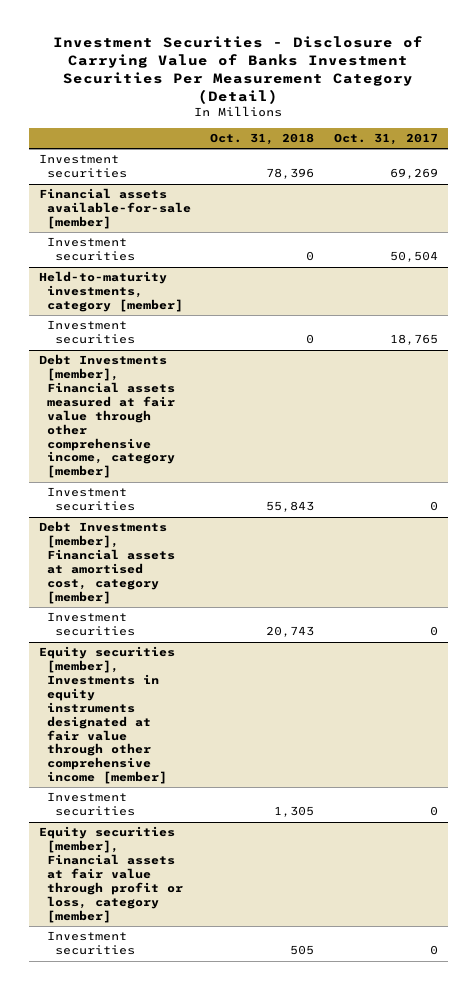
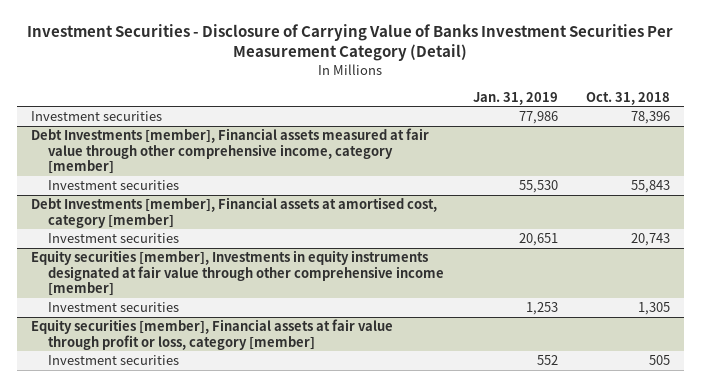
[333,133,438,146] Oct. 31, 2017 -> none
none -> [472,91,558,105] Jan. 31, 2019
[38,188,191,230] Financial assets available-for-sale [member] -> none
[46,237,135,262] Investment securities -> none
[38,271,183,313] Held-to-maturity investments, category [member] -> none
[46,320,135,345] Investment securities -> none

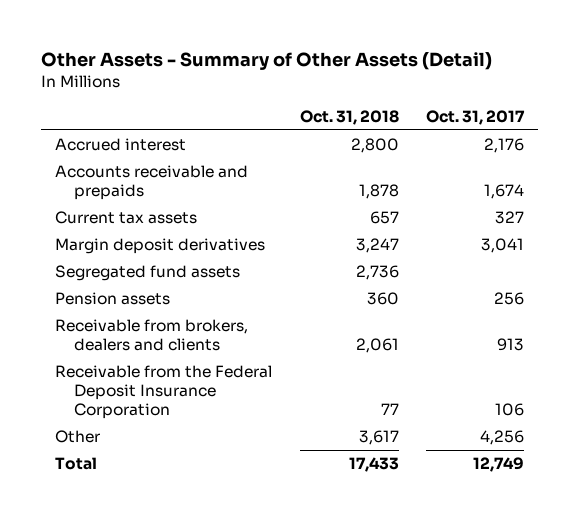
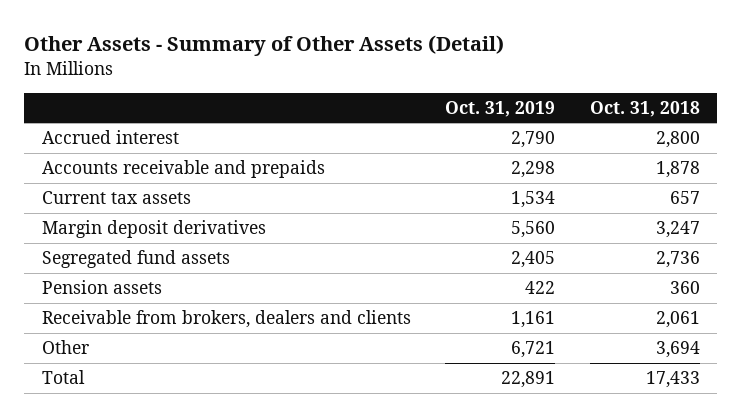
[426,109,526,125] Oct. 31, 2017 -> none
none -> [445,100,556,117] Oct. 31, 2019
[55,365,273,420] Receivable from the Federal Deposit Insurance Corporation -> none
[358,430,399,446] 3,617 -> [655,341,700,359] 3,694

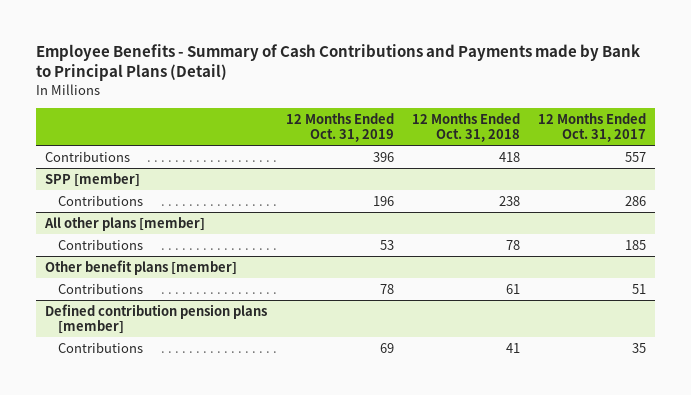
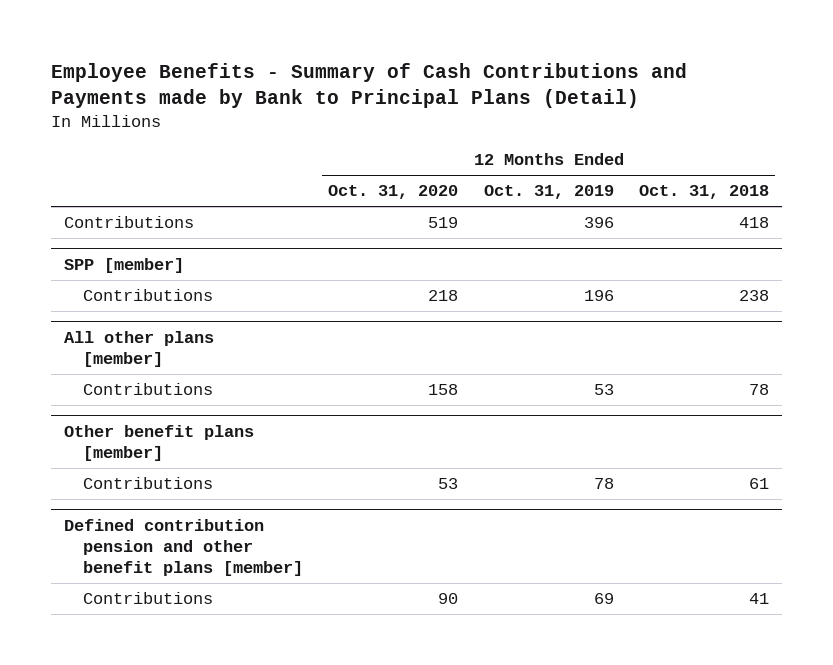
[537,112,646,143] 12 Months Ended Oct. 31, 2017 -> none
none -> [328,185,459,200] Oct. 31, 2020
[45,303,268,335] Defined contribution pension plans [member] -> [64,518,303,576] Defined contribution pension and other benefit plans [member]

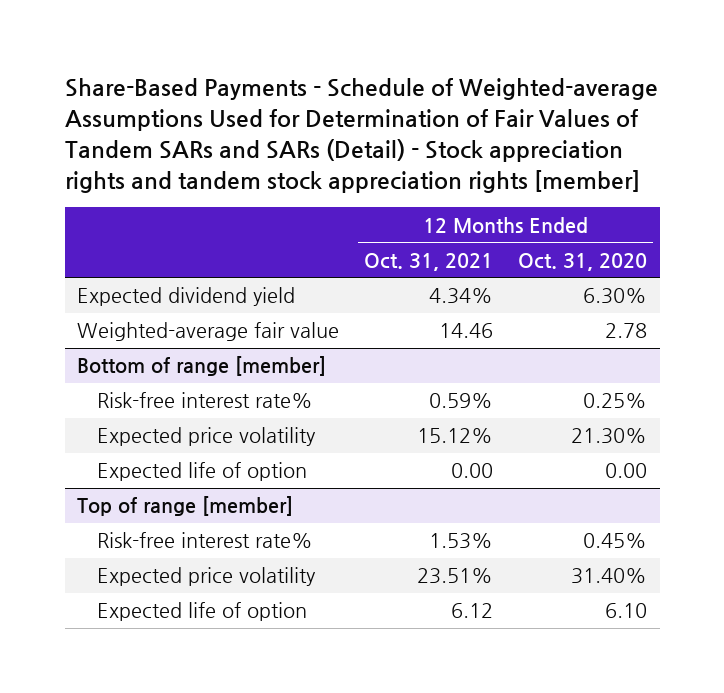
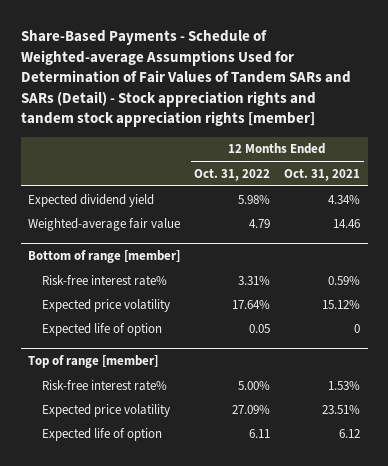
[518,252,648,271] Oct. 31, 2020 -> none
none -> [194,168,271,181] Oct. 31, 2022
[451,463,494,479] 0.00 -> [354,323,361,333] 0

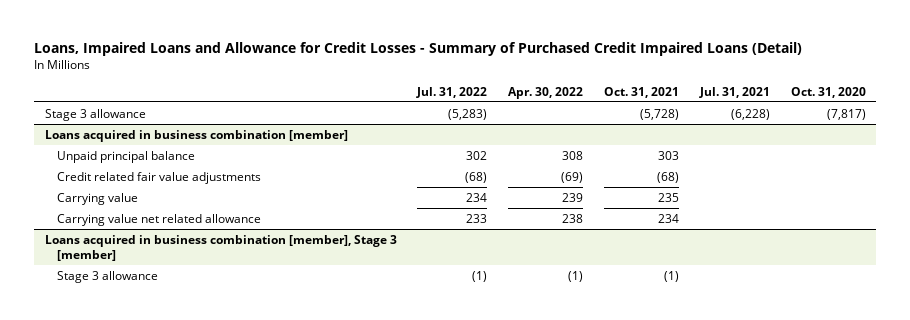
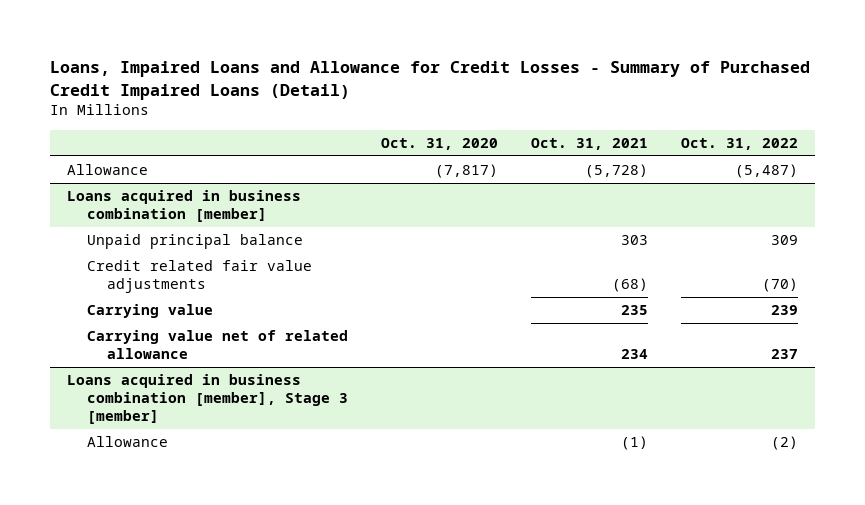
[416,86,488,98] Jul. 31, 2022 -> none
[508,86,584,99] Apr. 30, 2022 -> none
[698,86,770,98] Jul. 31, 2021 -> none
none -> [681,138,799,151] Oct. 31, 2022
[44,108,146,121] Stage 3 allowance -> [66,164,148,176] Allowance
[56,213,261,226] Carrying value net related allowance -> [87,330,349,360] Carrying value net of related allowance
[56,270,158,283] Stage 3 allowance -> [87,436,169,448] Allowance

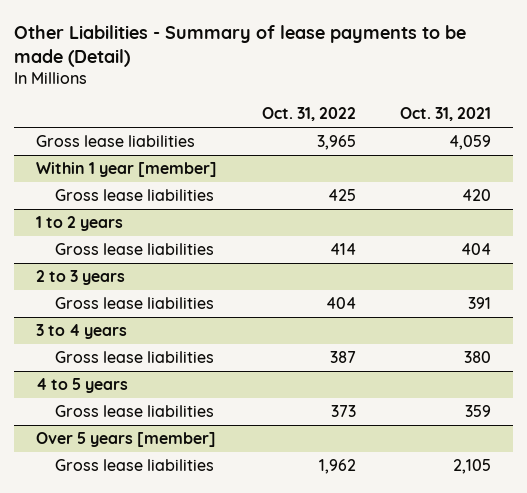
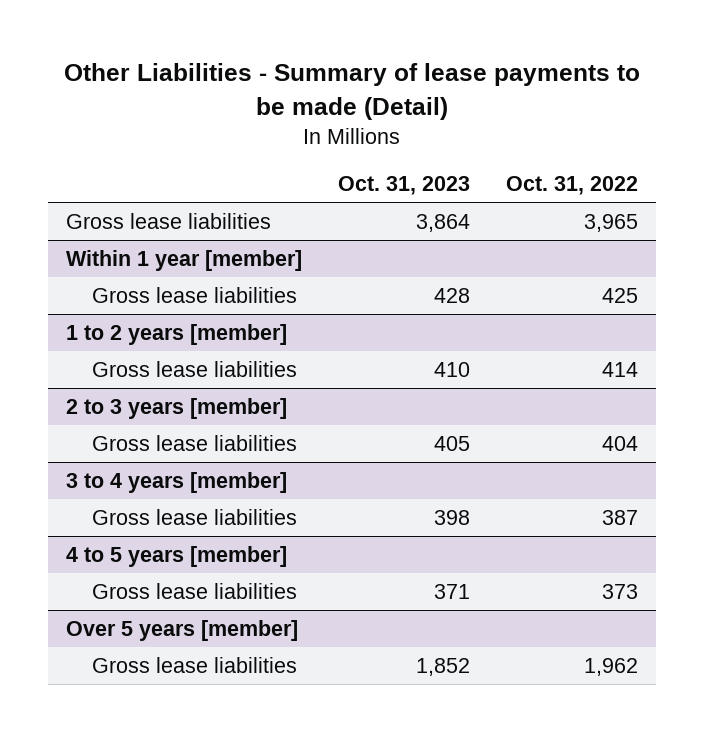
[400,107,492,122] Oct. 31, 2021 -> none
none -> [338,176,471,196] Oct. 31, 2023
[36,216,124,232] 1 to 2 years -> [66,324,288,346] 1 to 2 years [member]
[36,270,126,286] 2 to 3 years -> [66,398,288,420] 2 to 3 years [member]
[36,324,128,340] 3 to 4 years -> [66,472,288,494] 3 to 4 years [member]
[36,378,129,394] 4 to 5 years -> [66,546,288,568] 4 to 5 years [member]

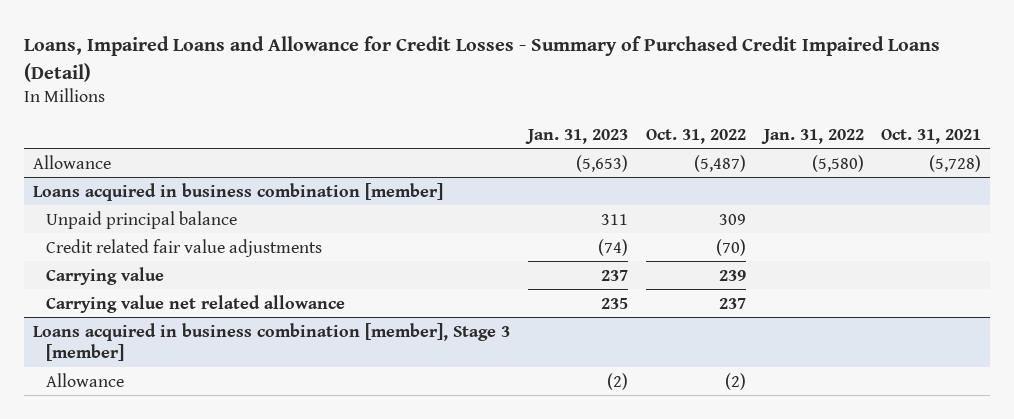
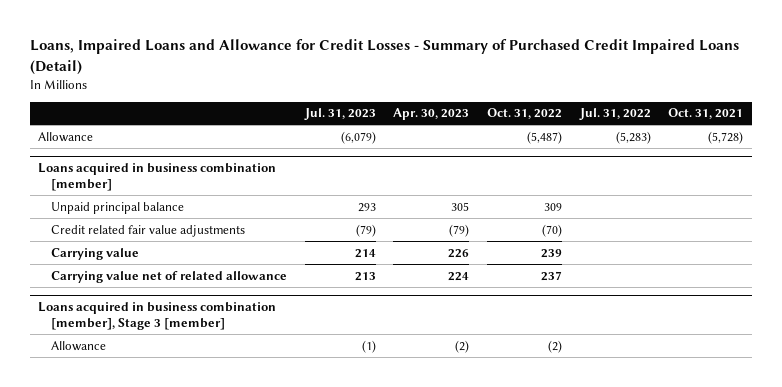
[524,128,628,144] Jan. 31, 2023 -> none
[760,128,864,144] Jan. 31, 2022 -> none
none -> [303,108,376,121] Jul. 31, 2023
none -> [393,108,470,121] Apr. 30, 2023
none -> [578,108,651,121] Jul. 31, 2022
[45,294,345,313] Carrying value net related allowance -> [51,270,288,283] Carrying value net of related allowance

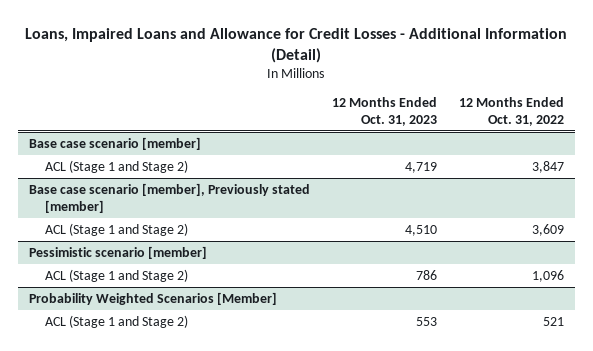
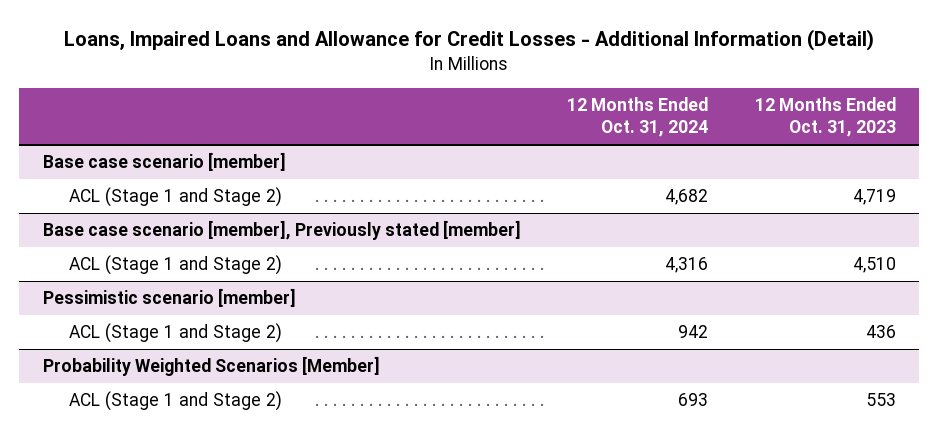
[458,96,564,126] 12 Months Ended Oct. 31, 2022 -> none
none -> [567,96,709,138] 12 Months Ended Oct. 31, 2024
[415,269,437,280] 786 -> [866,325,897,339] 436

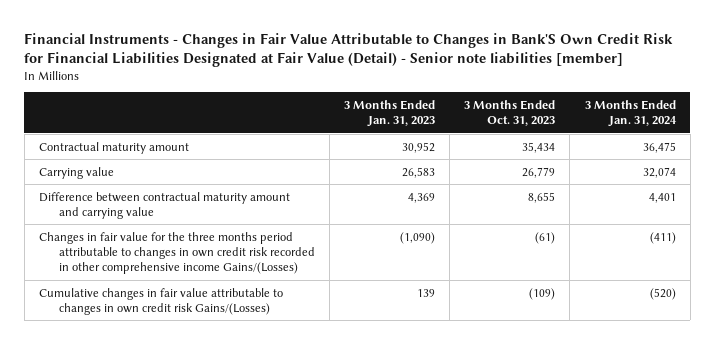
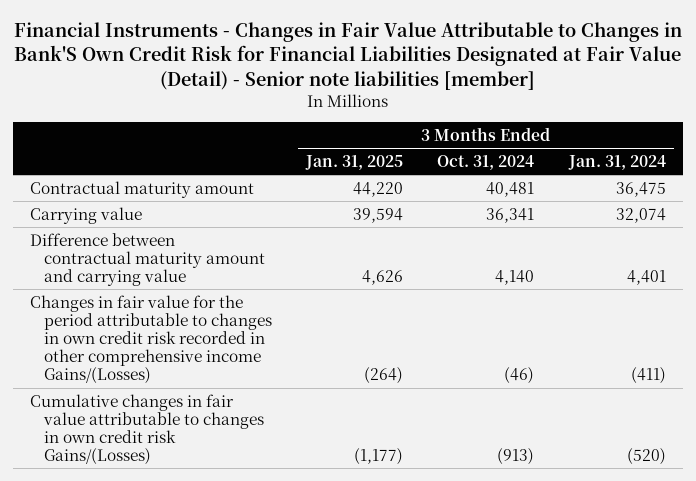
[343,99,435,128] 3 Months Ended Jan. 31, 2023 -> none
[464,99,556,127] 3 Months Ended Oct. 31, 2023 -> none
none -> [305,154,404,170] Jan. 31, 2025
none -> [437,154,535,170] Oct. 31, 2024
[38,231,315,275] Changes in fair value for the three months period attributable to changes in own credit risk recorded in other comprehensive income Gains/(Losses) -> [30,294,273,385] Changes in fair value for the period attributable to changes in own credit risk recorded in other comprehensive income Gains/(Losses)

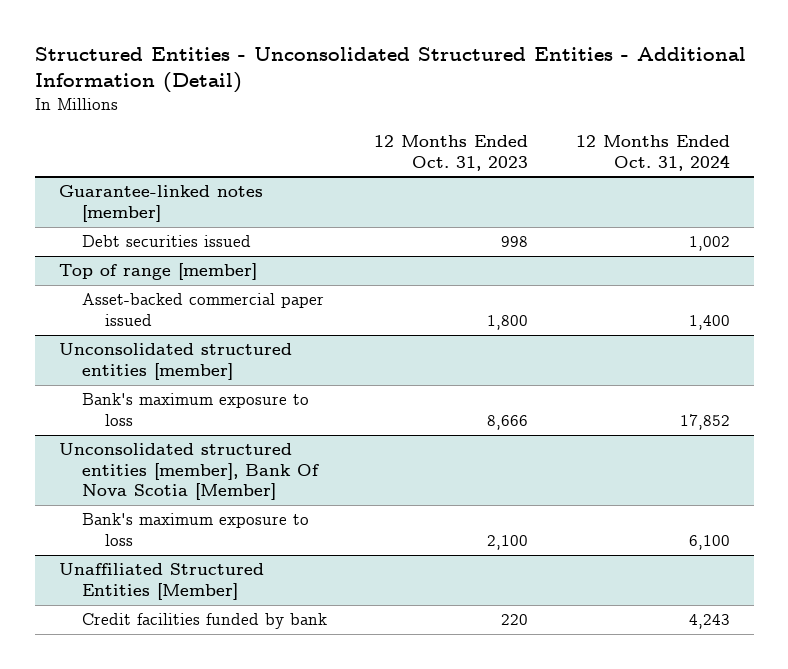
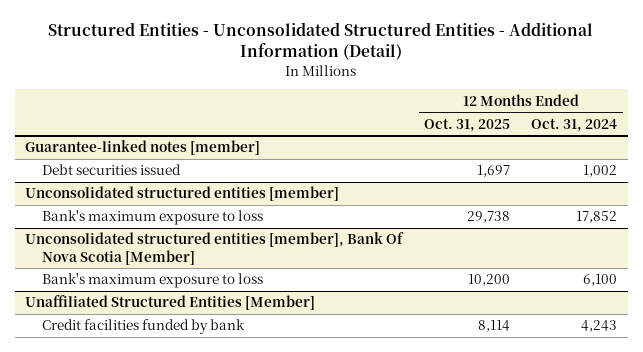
[374,134,529,171] 12 Months Ended Oct. 31, 2023 -> none
none -> [423,117,510,132] Oct. 31, 2025
[58,263,257,281] Top of range [member] -> none
[81,293,324,326] Asset-backed commercial paper issued -> none

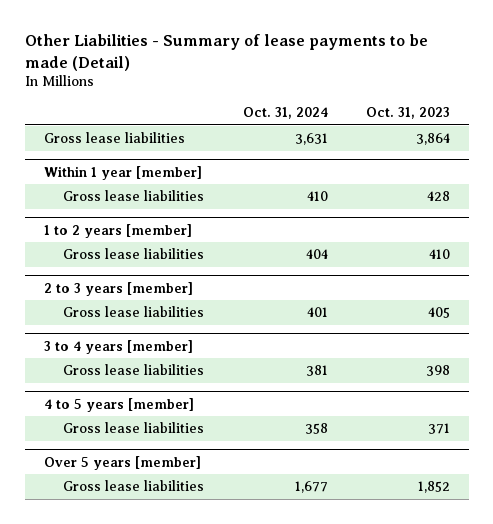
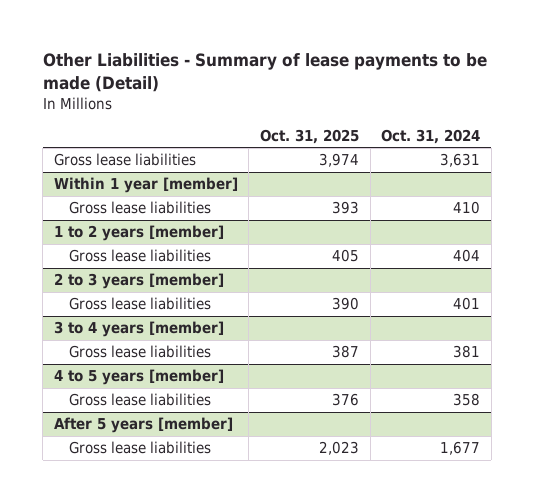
[365,107,450,120] Oct. 31, 2023 -> none
none -> [259,128,359,144] Oct. 31, 2025
[43,455,201,470] Over 5 years [member] -> [53,417,233,434] After 5 years [member]

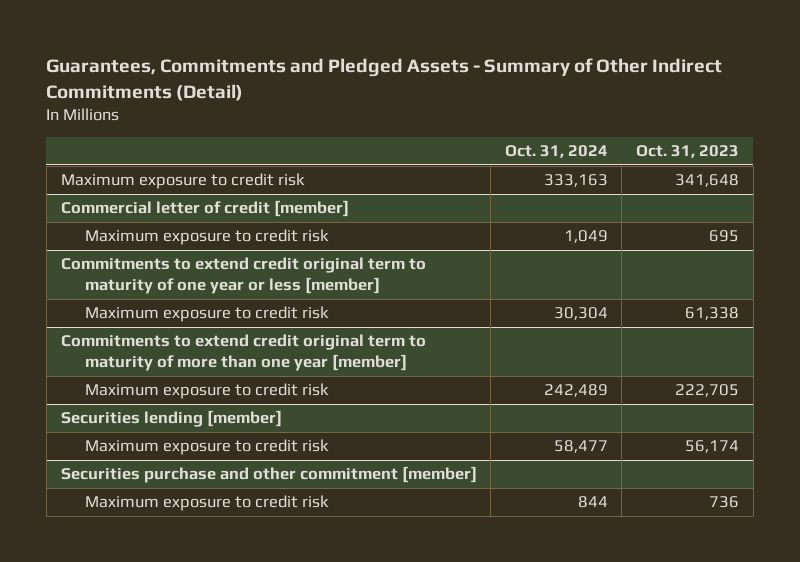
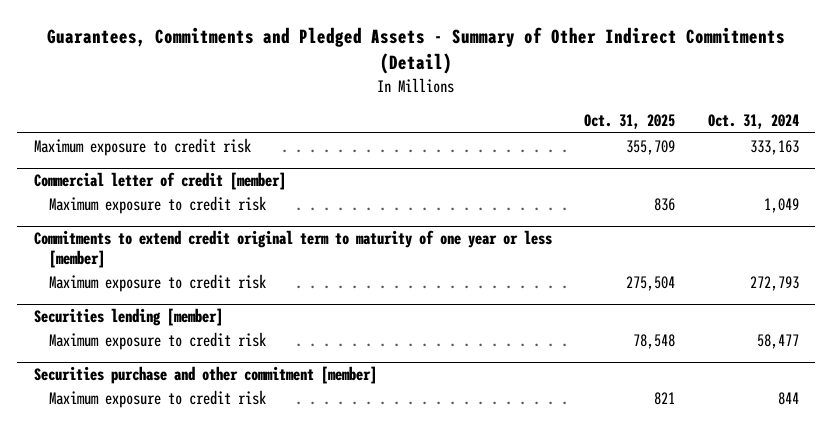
[636,145,740,159] Oct. 31, 2023 -> none
none -> [584,114,676,130] Oct. 31, 2025
[60,334,426,372] Commitments to extend credit original term to maturity of more than one year [member] -> none
[84,383,329,400] Maximum exposure to credit risk -> none
[553,307,608,321] 30,304 -> [750,275,800,291] 272,793

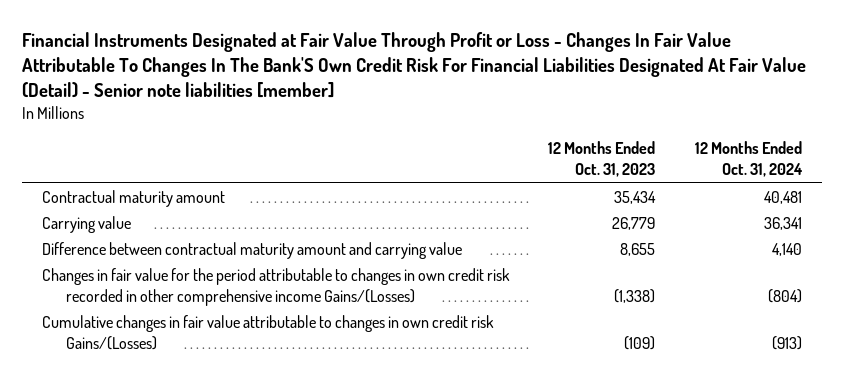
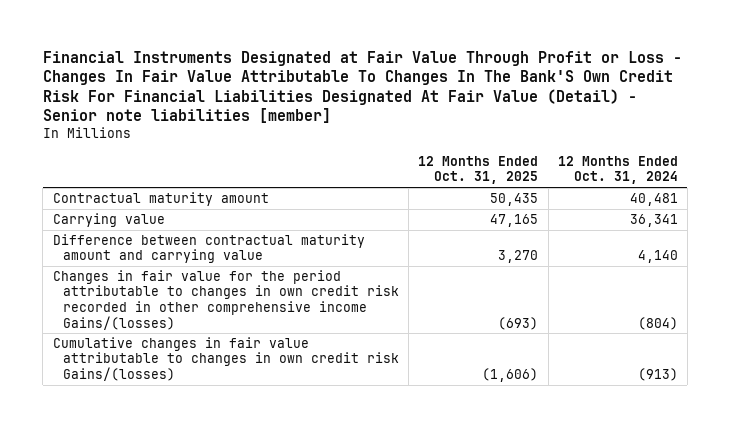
[548,141,656,178] 12 Months Ended Oct. 31, 2023 -> none
none -> [418,155,539,185] 12 Months Ended Oct. 31, 2025
[41,268,510,307] Changes in fair value for the period attributable to changes in own credit risk recorded in other comprehensive income Gains/(Losses) -> [52,269,399,330] Changes in fair value for the period attributable to changes in own credit risk recorded in other comprehensive income Gains/(losses)
[41,315,494,351] Cumulative changes in fair value attributable to changes in own credit risk Gains/(Losses) -> [52,336,399,381] Cumulative changes in fair value attributable to changes in own credit risk Gains/(losses)

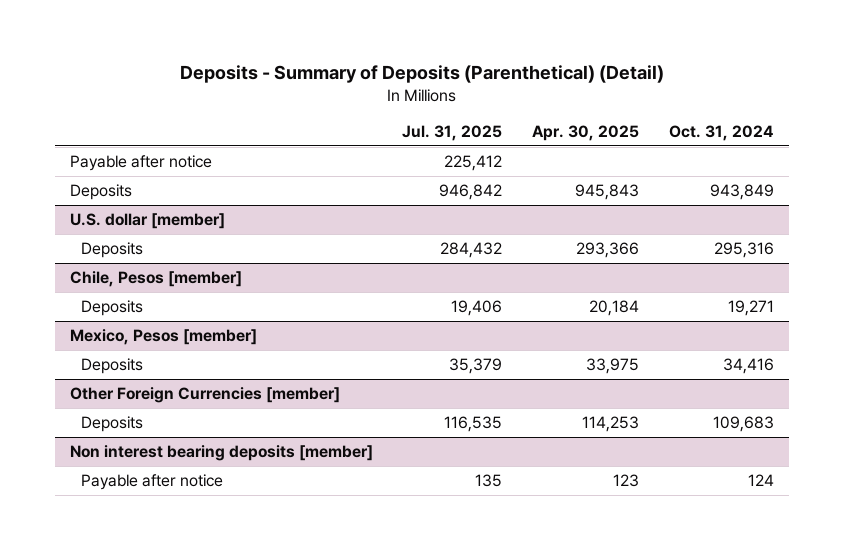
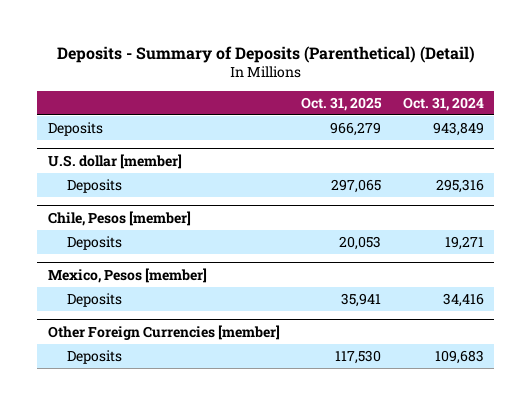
[402,124,503,141] Jul. 31, 2025 -> none
[532,124,640,141] Apr. 30, 2025 -> none
none -> [301,96,383,111] Oct. 31, 2025
[69,155,212,172] Payable after notice -> none
[69,445,373,462] Non interest bearing deposits [member] -> none
[81,474,224,491] Payable after notice -> none

